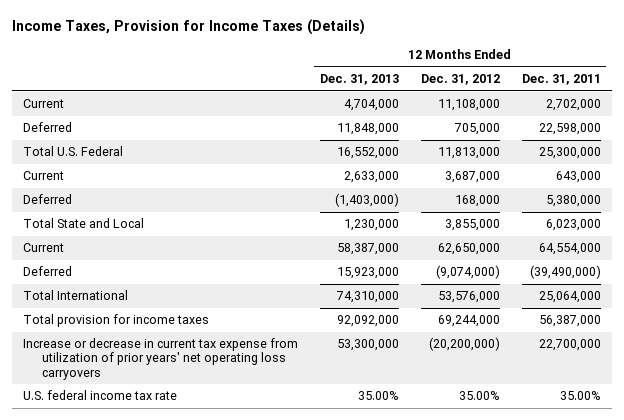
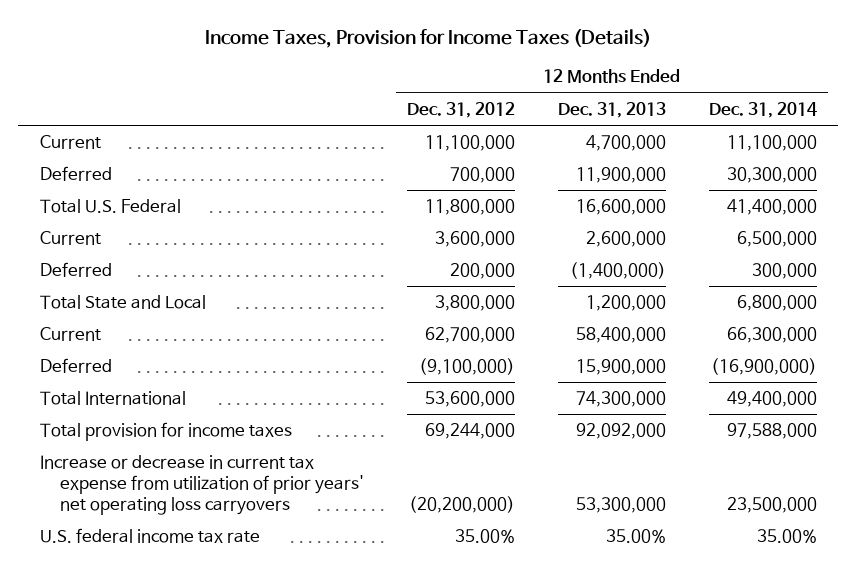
[521,74,601,86] Dec. 31, 2011 -> none
none -> [708,101,817,118] Dec. 31, 2014
[343,99,399,112] 4,704,000 -> [585,135,666,152] 4,700,000
[437,99,500,112] 11,108,000 -> [424,135,515,152] 11,100,000
[336,123,399,136] 11,848,000 -> [575,167,666,184] 11,900,000
[453,123,500,136] 705,000 -> [449,167,515,184] 700,000
[336,147,399,160] 16,552,000 -> [575,199,666,216] 16,600,000
[437,147,500,160] 11,813,000 -> [424,199,515,216] 11,800,000
[343,171,399,184] 2,633,000 -> [585,231,666,248] 2,600,000
[444,171,500,184] 3,687,000 -> [434,231,515,248] 3,600,000
[334,193,399,208] (1,403,000) -> [569,262,666,280] (1,400,000)
[454,195,500,208] 168,000 -> [449,263,515,280] 200,000
[343,219,399,232] 1,230,000 -> [585,295,666,312] 1,200,000
[444,219,500,232] 3,855,000 -> [434,295,515,312] 3,800,000
[336,243,399,256] 58,387,000 -> [575,327,666,344] 58,400,000
[437,243,500,256] 62,650,000 -> [424,327,515,344] 62,700,000
[336,267,399,280] 15,923,000 -> [575,359,666,376] 15,900,000
[435,265,500,280] (9,074,000) -> [418,358,515,376] (9,100,000)
[335,291,399,304] 74,310,000 -> [575,391,666,408] 74,300,000
[437,291,500,304] 53,576,000 -> [424,391,515,408] 53,600,000

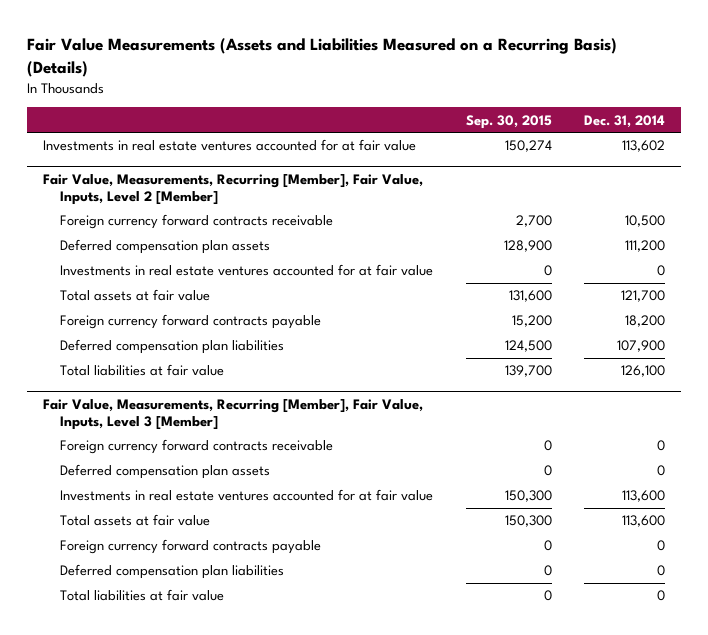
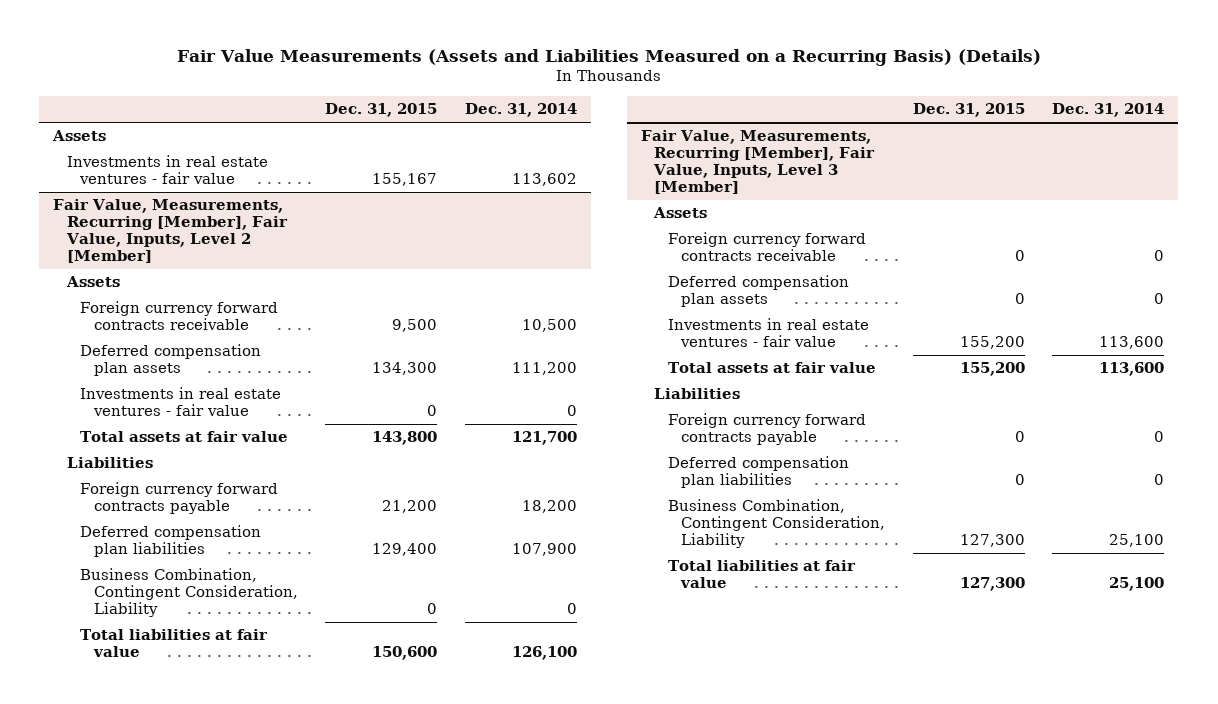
[465,114,552,129] Sep. 30, 2015 -> none
none -> [325,103,438,118] Dec. 31, 2015
none -> [52,130,107,142] Assets
[43,139,417,152] Investments in real estate ventures accounted for at fair value -> [66,155,268,185] Investments in real estate ventures - fair value
none -> [65,276,120,288] Assets
[60,264,434,277] Investments in real estate ventures accounted for at fair value -> [80,387,282,417] Investments in real estate ventures - fair value
none -> [66,457,153,469] Liabilities
none -> [80,568,298,618] Business Combination, Contingent Consideration, Liability
none -> [653,207,708,219] Assets
[60,489,434,502] Investments in real estate ventures accounted for at fair value -> [667,318,869,348] Investments in real estate ventures - fair value
none -> [654,388,741,400] Liabilities
none -> [667,499,886,549] Business Combination, Contingent Consideration, Liability
[656,590,665,602] 0 -> [1109,577,1165,592] 25,100

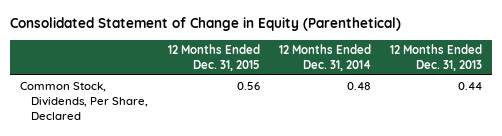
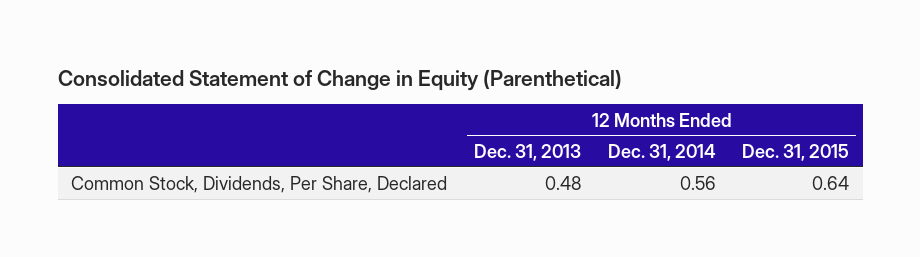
[236,82,260,91] 0.56 -> [812,176,850,191] 0.64
[346,82,371,91] 0.48 -> [679,176,716,191] 0.56
[457,82,482,91] 0.44 -> [544,176,581,191] 0.48

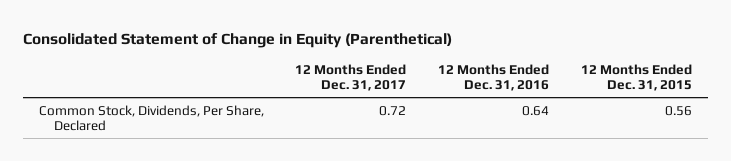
[473,143,581,161] Dec. 31, 2013 -> none
[607,143,716,161] Dec. 31, 2014 -> none
none -> [295,63,407,92] 12 Months Ended Dec. 31, 2017
none -> [438,63,550,92] 12 Months Ended Dec. 31, 2016
[812,176,850,191] 0.64 -> [664,105,692,116] 0.56

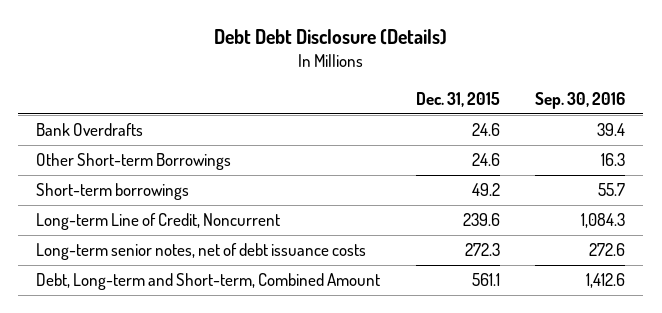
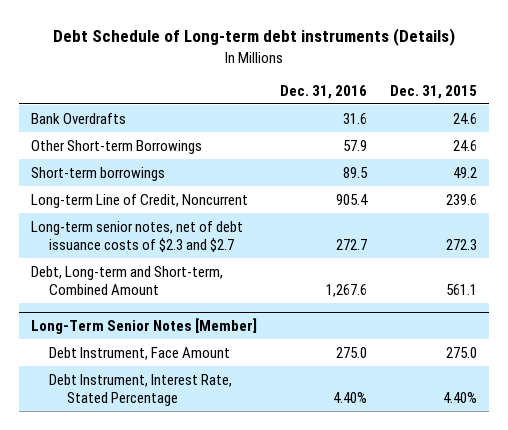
[213,29,447,46] Debt Debt Disclosure (Details) -> [53,28,456,47] Debt Schedule of Long-term debt instruments (Details)
[535,91,626,109] Sep. 30, 2016 -> none
none -> [280,84,368,99] Dec. 31, 2016
[36,243,367,261] Long-term senior notes, net of debt issuance costs -> [31,220,244,253] Long-term senior notes, net of debt issuance costs of $2.3 and $2.7
none -> [31,317,258,334] Long-Term Senior Notes [Member]
none -> [49,346,231,360] Debt Instrument, Face Amount
none -> [49,373,233,407] Debt Instrument, Interest Rate, Stated Percentage

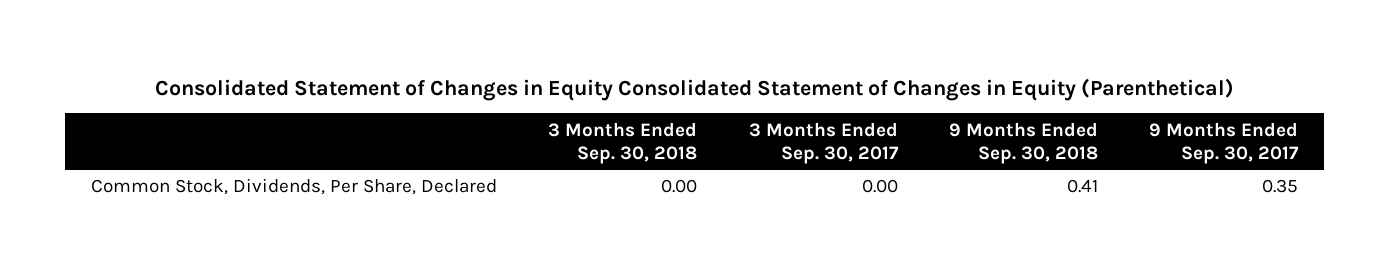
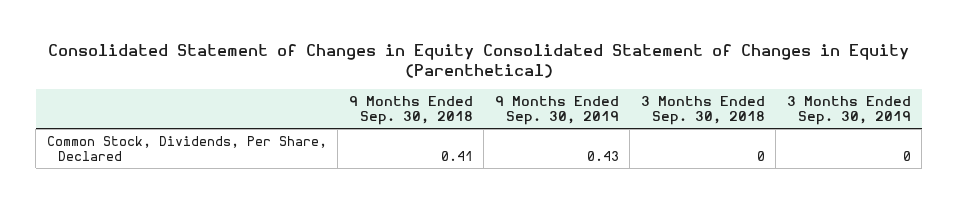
[748,121,899,164] 3 Months Ended Sep. 30, 2017 -> none
[1149,121,1300,164] 9 Months Ended Sep. 30, 2017 -> none
none -> [494,96,619,126] 9 Months Ended Sep. 30, 2019
none -> [786,96,911,126] 3 Months Ended Sep. 30, 2019
[661,179,698,194] 0.00 -> [756,151,765,162] 0

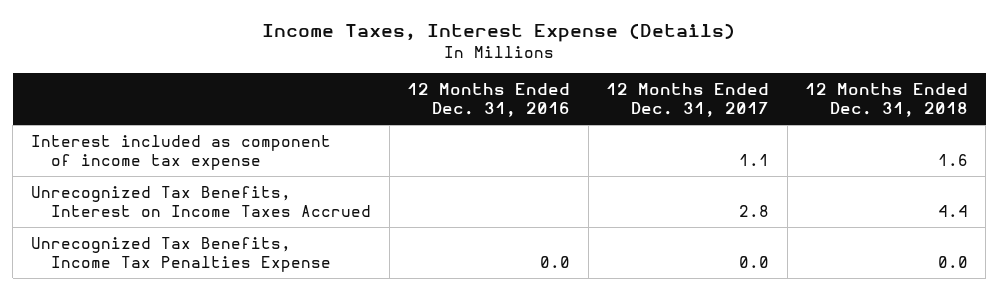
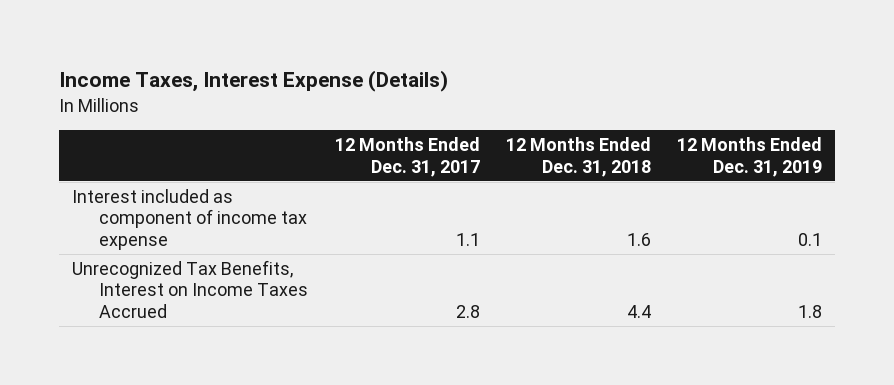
[407,82,571,118] 12 Months Ended Dec. 31, 2016 -> none
none -> [676,137,822,177] 12 Months Ended Dec. 31, 2019
[30,236,332,273] Unrecognized Tax Benefits, Income Tax Penalties Expense -> none

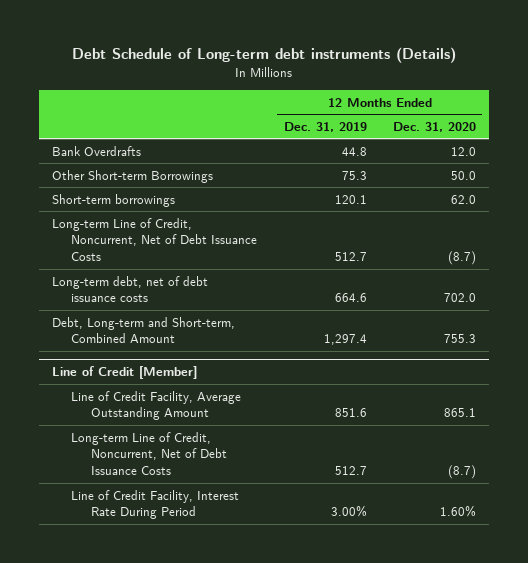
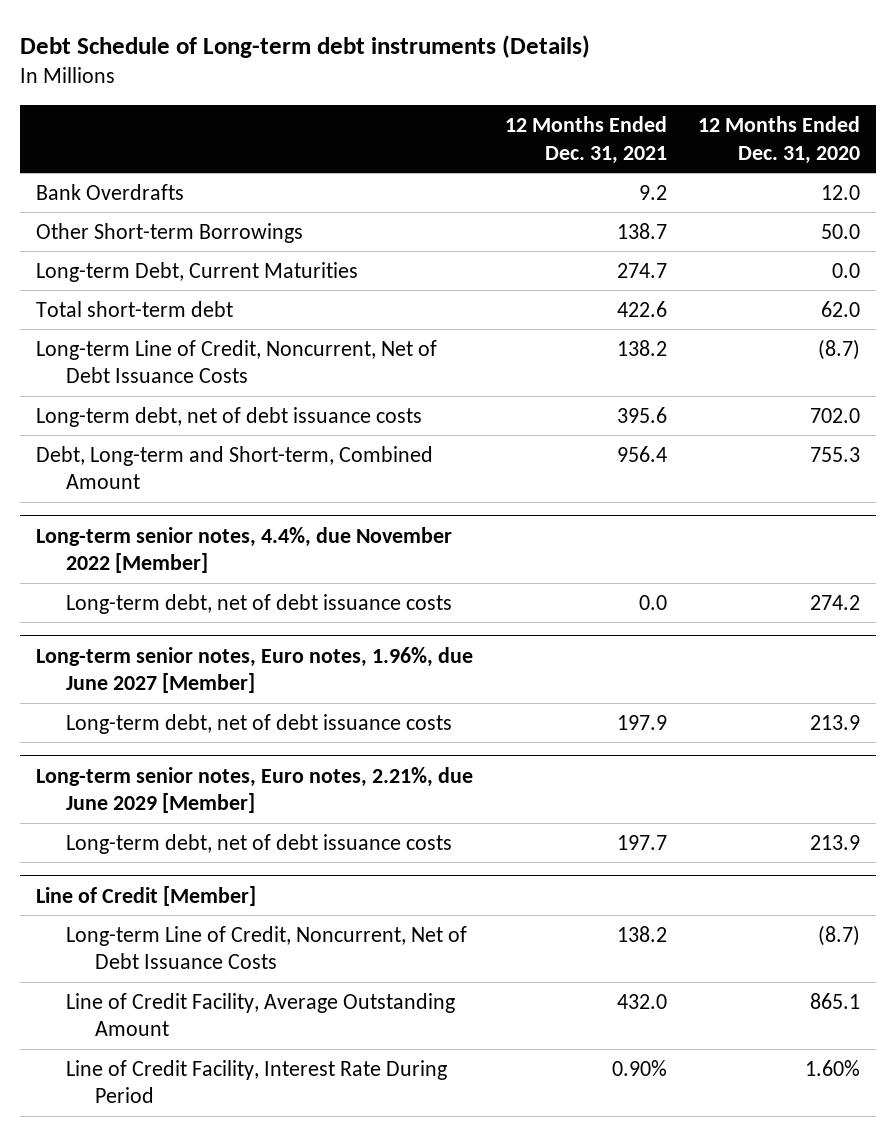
[283,121,367,132] Dec. 31, 2019 -> none
none -> [504,116,667,164] 12 Months Ended Dec. 31, 2021
[52,193,176,207] Short-term borrowings -> none
none -> [35,261,358,282] Long-term Debt, Current Maturities
none -> [35,300,233,317] Total short-term debt
none -> [35,526,452,573] Long-term senior notes, 4.4%, due November 2022 [Member]
none -> [65,593,452,614] Long-term debt, net of debt issuance costs
none -> [35,646,473,693] Long-term senior notes, Euro notes, 1.96%, due June 2027 [Member]
none -> [65,713,452,734] Long-term debt, net of debt issuance costs
none -> [35,766,473,813] Long-term senior notes, Euro notes, 2.21%, due June 2029 [Member]
none -> [65,833,452,854] Long-term debt, net of debt issuance costs
[71,390,242,421] Line of Credit Facility, Average Outstanding Amount -> [65,992,455,1037] Line of Credit Facility, Average Outstanding Amount

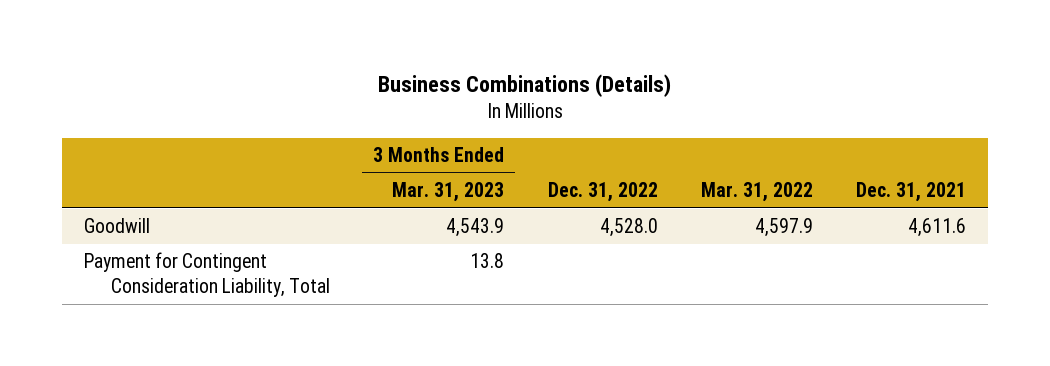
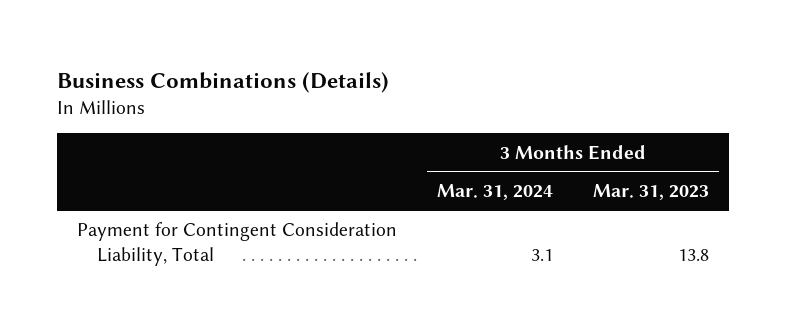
[547,182,658,203] Dec. 31, 2022 -> none
[700,182,813,203] Mar. 31, 2022 -> none
[856,182,967,203] Dec. 31, 2021 -> none
none -> [437,184,554,201] Mar. 31, 2024
[83,218,150,234] Goodwill -> none

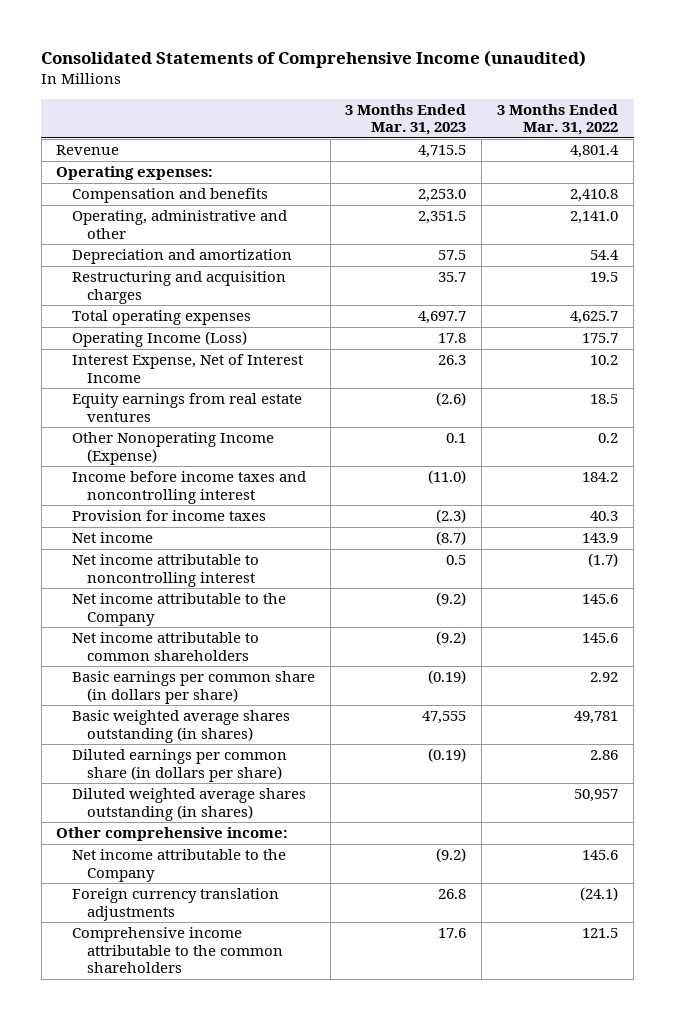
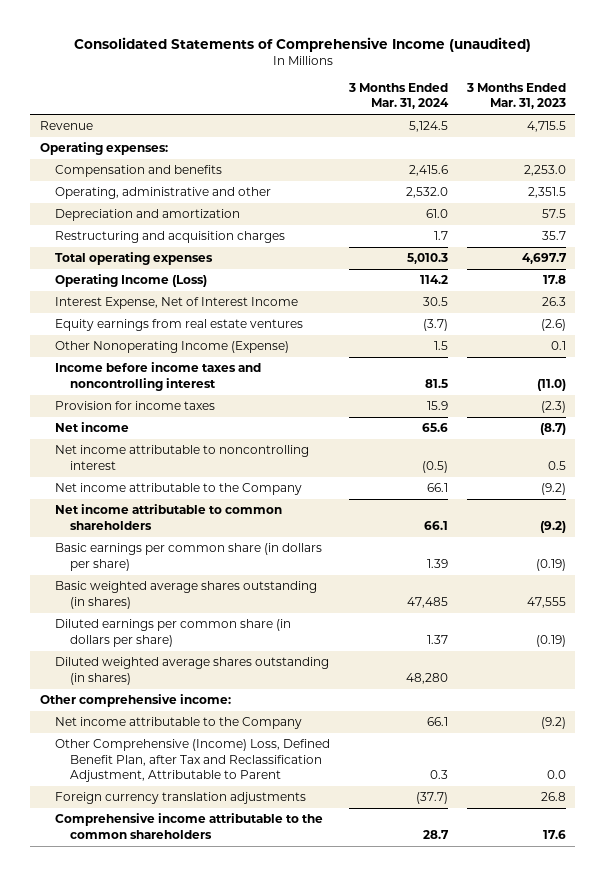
[497,103,619,136] 3 Months Ended Mar. 31, 2022 -> none
none -> [347,82,449,110] 3 Months Ended Mar. 31, 2024
none -> [54,739,330,782] Other Comprehensive (Income) Loss, Defined Benefit Plan, after Tax and Reclassification Adjustment, Attributable to Parent

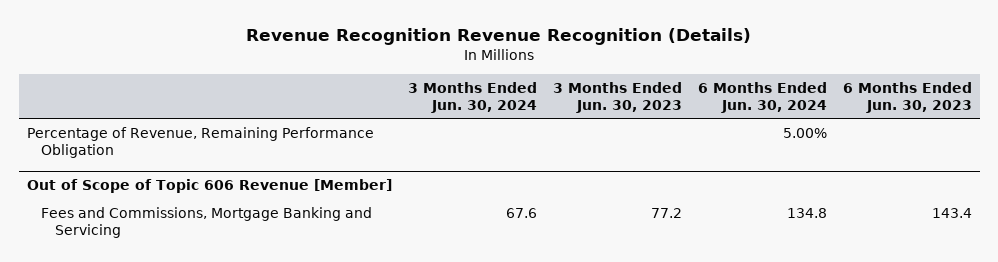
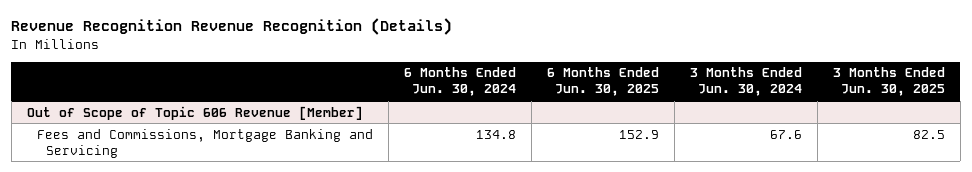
[552,82,682,113] 3 Months Ended Jun. 30, 2023 -> none
[842,82,972,113] 6 Months Ended Jun. 30, 2023 -> none
none -> [546,67,659,97] 6 Months Ended Jun. 30, 2025
none -> [832,67,945,97] 3 Months Ended Jun. 30, 2025
[26,126,374,158] Percentage of Revenue, Remaining Performance Obligation -> none

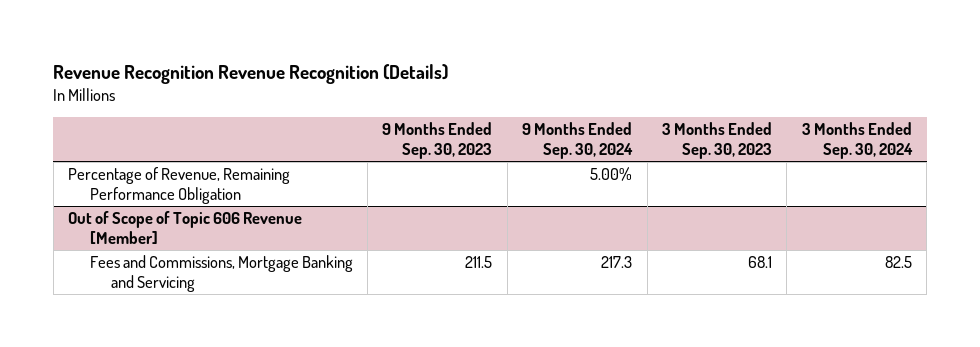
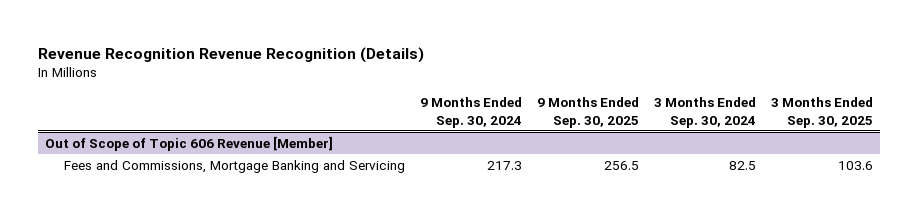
[382,122,493,160] 9 Months Ended Sep. 30, 2023 -> none
[662,122,773,160] 3 Months Ended Sep. 30, 2023 -> none
none -> [536,96,639,128] 9 Months Ended Sep. 30, 2025
none -> [770,96,873,128] 3 Months Ended Sep. 30, 2025
[68,167,291,204] Percentage of Revenue, Remaining Performance Obligation -> none

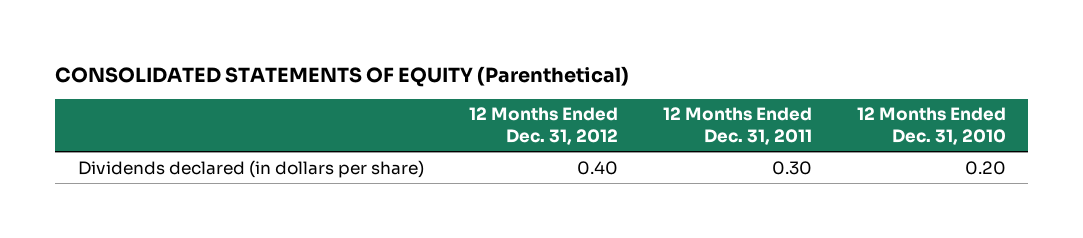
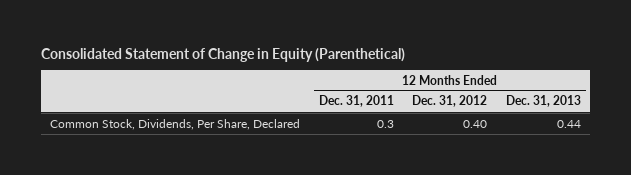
[55,65,630,87] CONSOLIDATED STATEMENTS OF EQUITY (Parenthetical) -> [40,47,405,62] Consolidated Statement of Change in Equity (Parenthetical)
[856,107,1006,145] 12 Months Ended Dec. 31, 2010 -> none
none -> [505,95,581,108] Dec. 31, 2013
[77,159,424,178] Dividends declared (in dollars per share) -> [49,118,300,130] Common Stock, Dividends, Per Share, Declared
[771,160,812,175] 0.30 -> [376,119,394,128] 0.3

